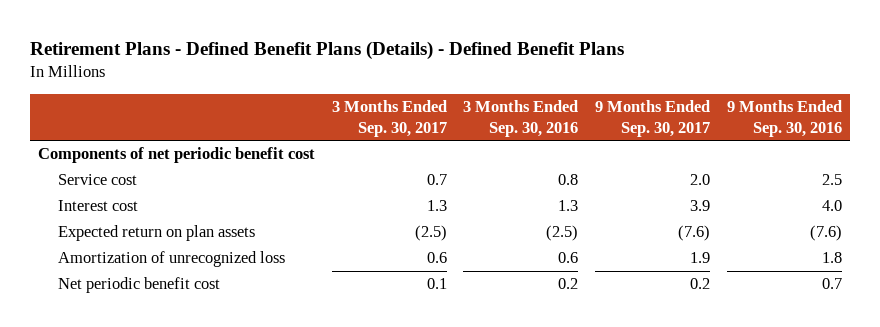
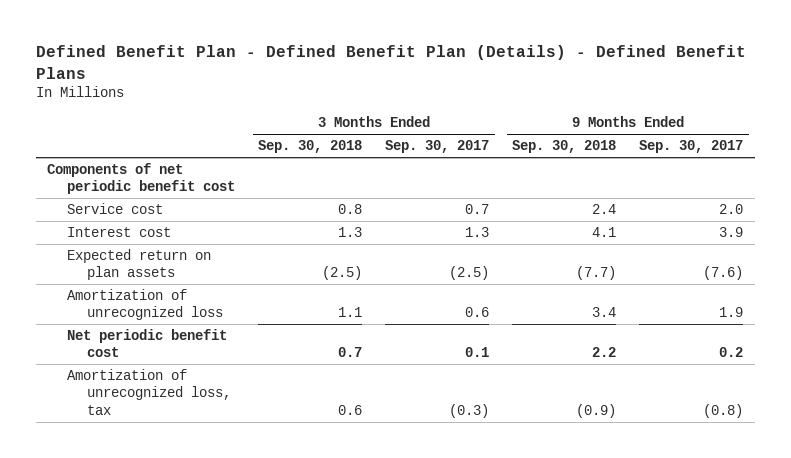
[29,41,624,61] Retirement Plans - Defined Benefit Plans (Details) - Defined Benefit Plans -> [35,45,746,79] Defined Benefit Plan - Defined Benefit Plan (Details) - Defined Benefit Plans
[463,100,579,137] 3 Months Ended Sep. 30, 2016 -> none
[726,100,842,137] 9 Months Ended Sep. 30, 2016 -> none
none -> [258,140,363,154] Sep. 30, 2018
none -> [512,140,617,154] Sep. 30, 2018
none -> [67,369,232,415] Amortization of unrecognized loss, tax

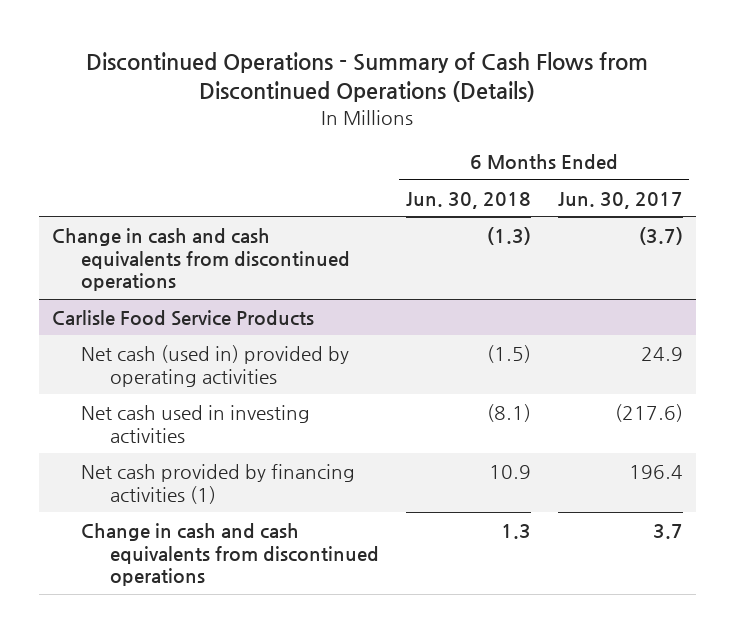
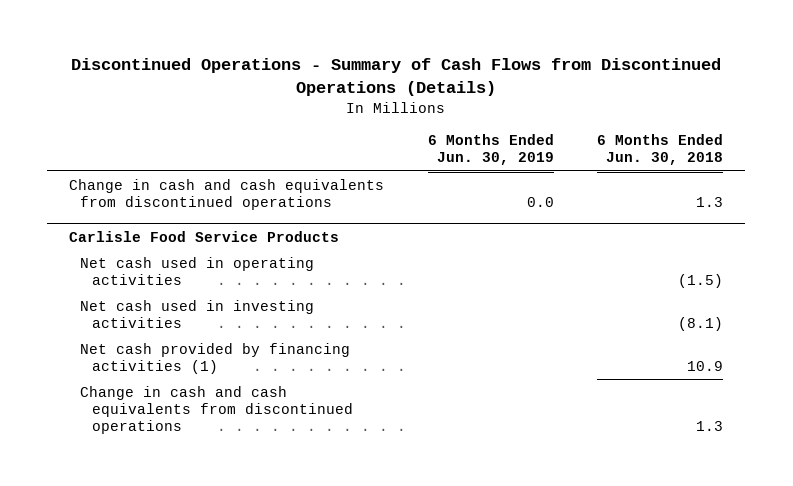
[557,191,683,209] Jun. 30, 2017 -> none
none -> [427,134,554,166] 6 Months Ended Jun. 30, 2019
[486,226,531,245] (1.3) -> [696,197,724,208] 1.3
[81,344,350,387] Net cash (used in) provided by operating activities -> [80,257,315,286] Net cash used in operating activities

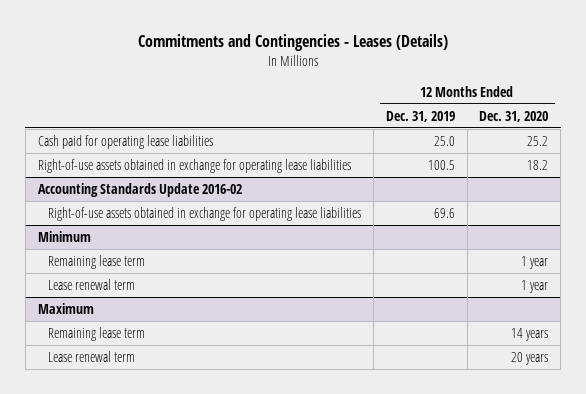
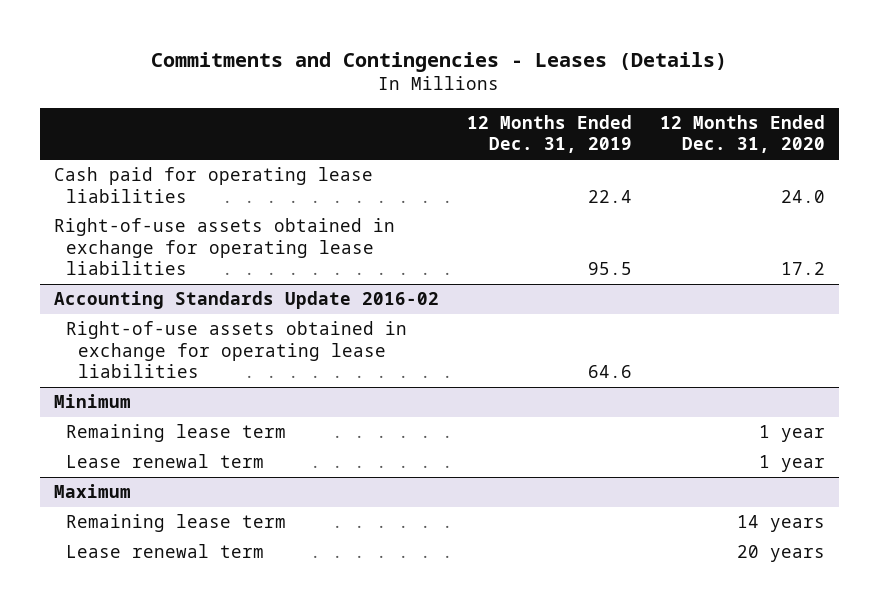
[433,135,455,146] 25.0 -> [587,189,632,203] 22.4
[527,135,549,146] 25.2 -> [781,189,826,203] 24.0
[427,159,455,170] 100.5 -> [587,261,632,275] 95.5
[527,159,549,170] 18.2 -> [781,261,826,275] 17.2
[433,207,455,218] 69.6 -> [587,364,632,378] 64.6

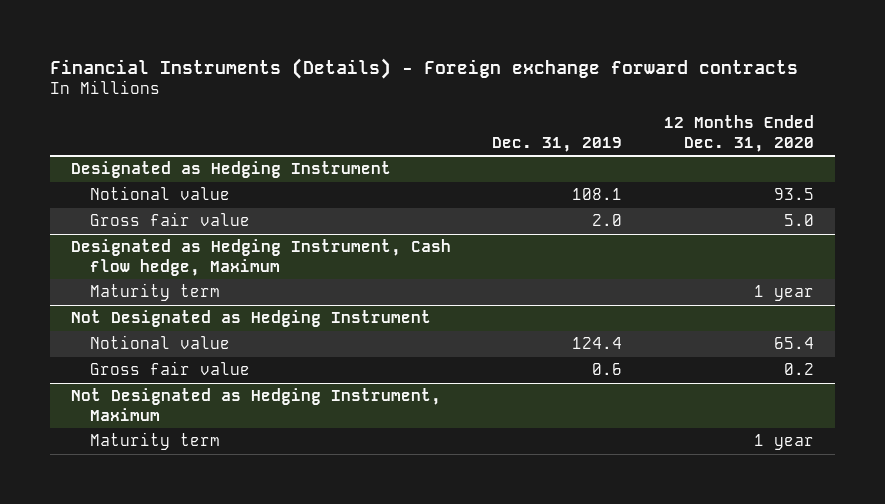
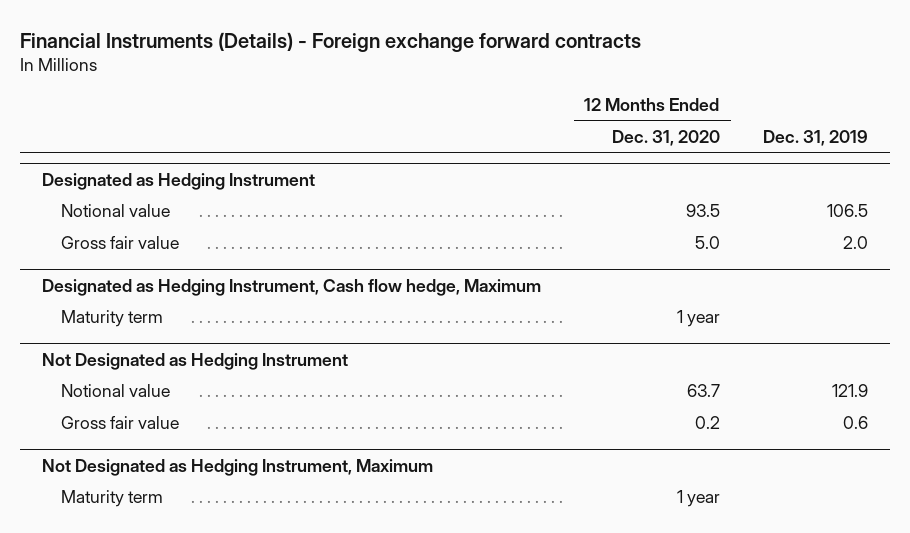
[572,188,623,201] 108.1 -> [827,204,869,218] 106.5
[572,337,623,350] 124.4 -> [832,384,869,398] 121.9
[773,337,814,350] 65.4 -> [686,384,720,398] 63.7

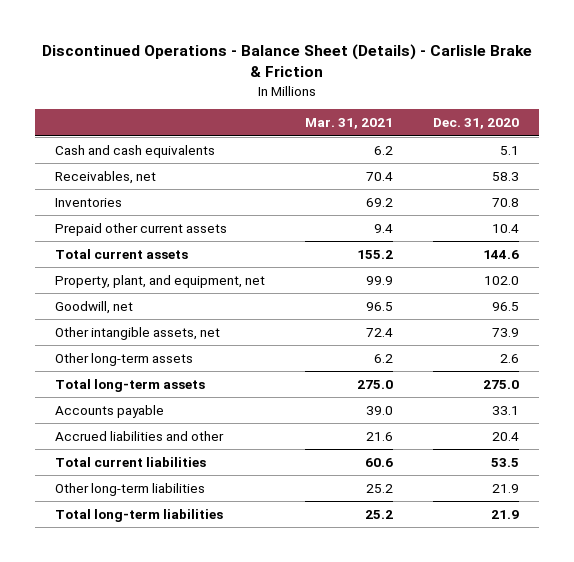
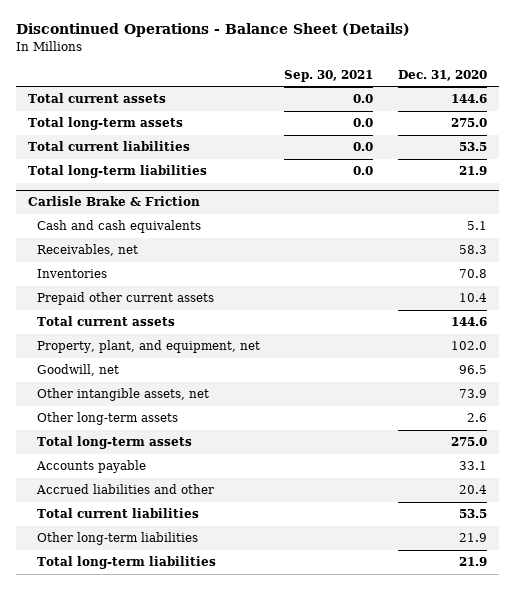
[41,44,532,78] Discontinued Operations - Balance Sheet (Details) - Carlisle Brake & Friction -> [15,23,410,38] Discontinued Operations - Balance Sheet (Details)
[304,118,393,130] Mar. 31, 2021 -> none
none -> [284,69,374,82] Sep. 30, 2021
none -> [27,93,166,104] Total current assets
none -> [27,117,183,131] Total long-term assets
none -> [27,141,190,152] Total current liabilities
none -> [27,165,207,179] Total long-term liabilities
none -> [27,196,200,207] Carlisle Brake & Friction

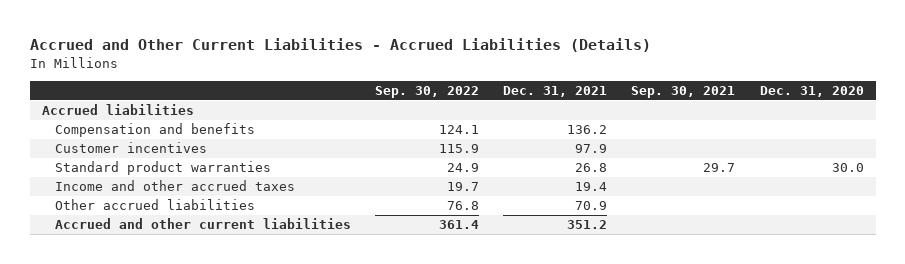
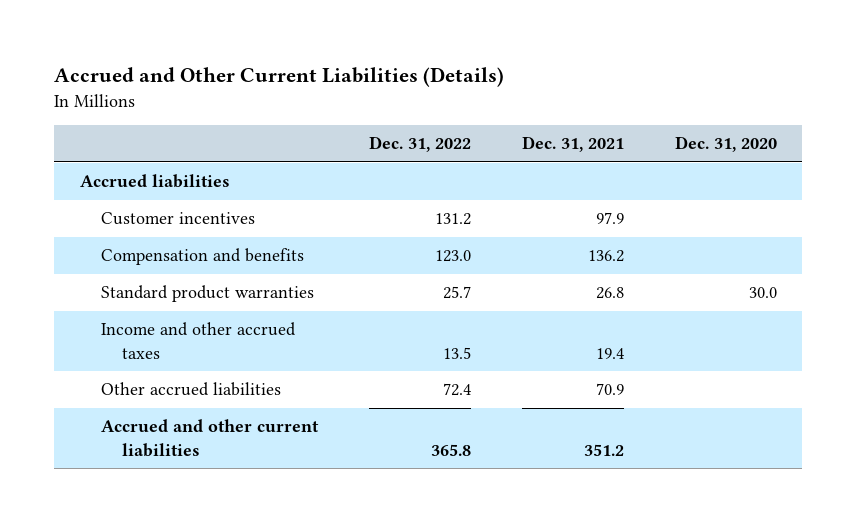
[29,38,651,53] Accrued and Other Current Liabilities - Accrued Liabilities (Details) -> [54,67,505,88] Accrued and Other Current Liabilities (Details)
[375,86,480,99] Sep. 30, 2022 -> none
[631,86,736,99] Sep. 30, 2021 -> none
none -> [368,136,471,153] Dec. 31, 2022
[55,123,256,138] Compensation and benefits -> [100,248,304,266] Compensation and benefits

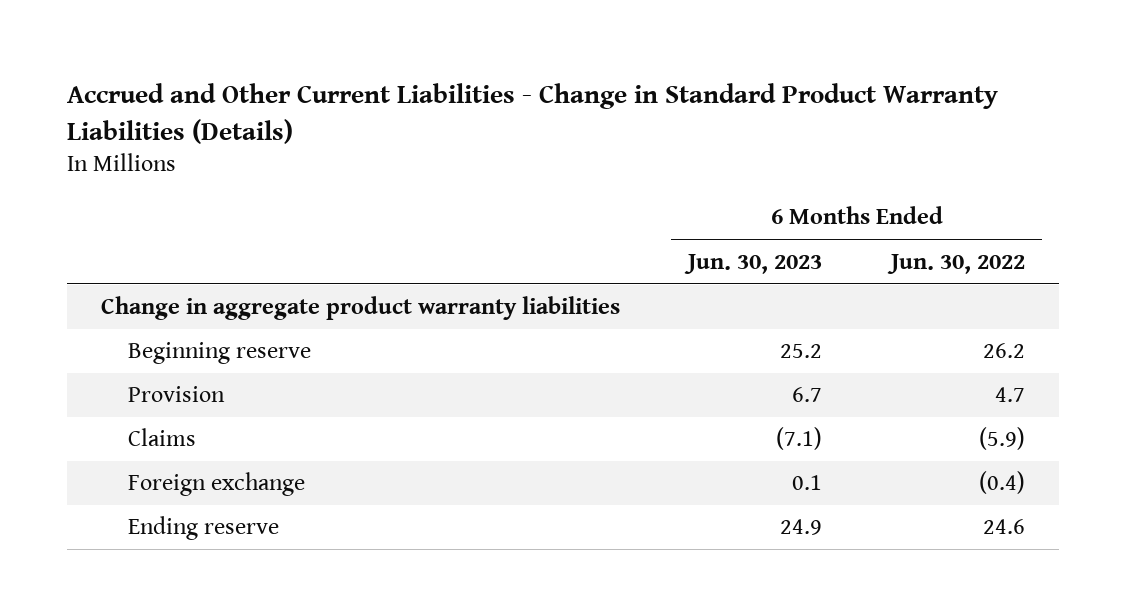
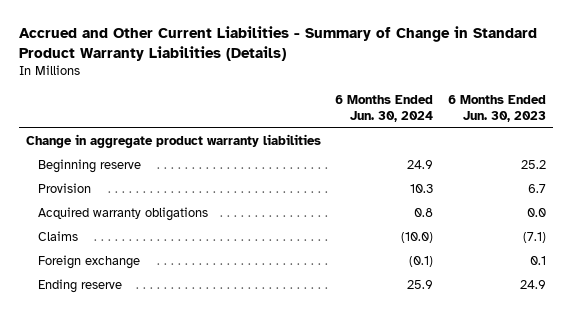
[66,83,998,144] Accrued and Other Current Liabilities - Change in Standard Product Warranty Liabilities (Details) -> [18,26,537,61] Accrued and Other Current Liabilities - Summary of Change in Standard Product Warranty Liabilities (Details)
[886,253,1025,274] Jun. 30, 2022 -> none
none -> [335,94,434,122] 6 Months Ended Jun. 30, 2024
none -> [37,207,208,222] Acquired warranty obligations

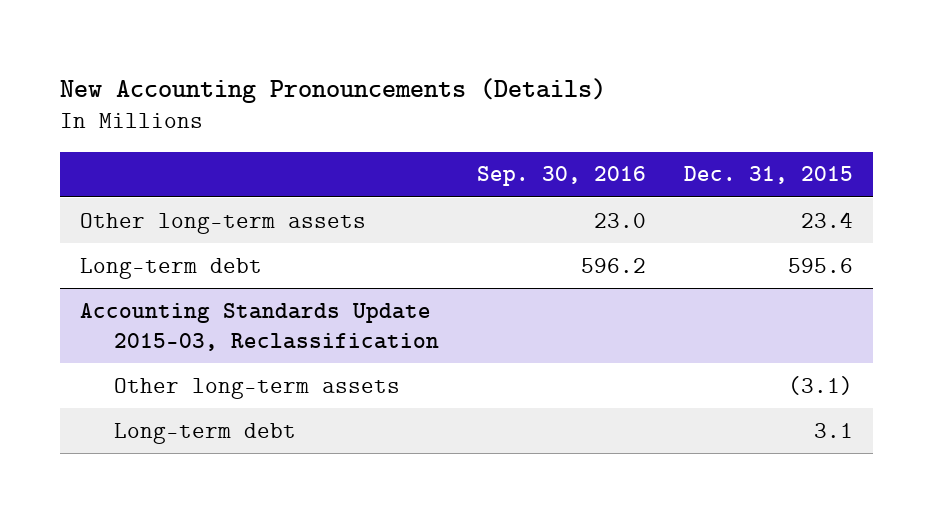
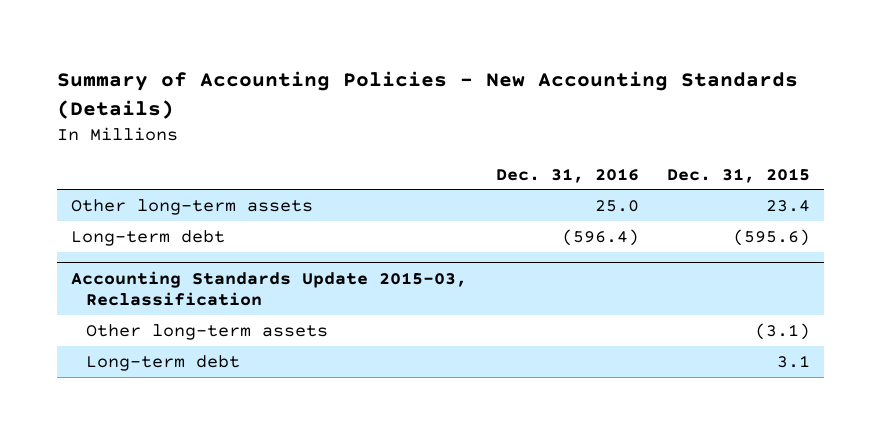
[60,77,607,103] New Accounting Pronouncements (Details) -> [57,71,799,120] Summary of Accounting Policies - New Accounting Standards (Details)
[477,166,647,187] Sep. 30, 2016 -> none
none -> [495,167,639,183] Dec. 31, 2016
[788,257,854,273] 595.6 -> [732,228,810,246] (595.6)

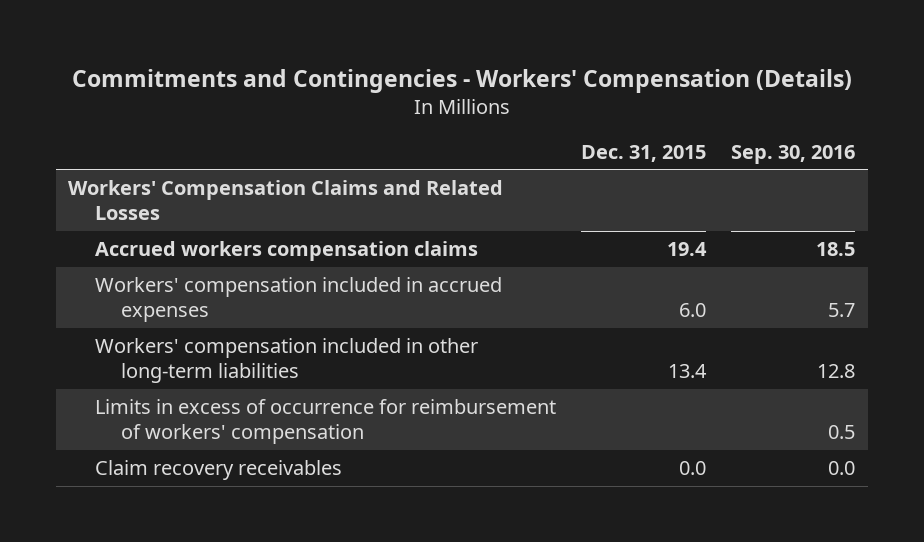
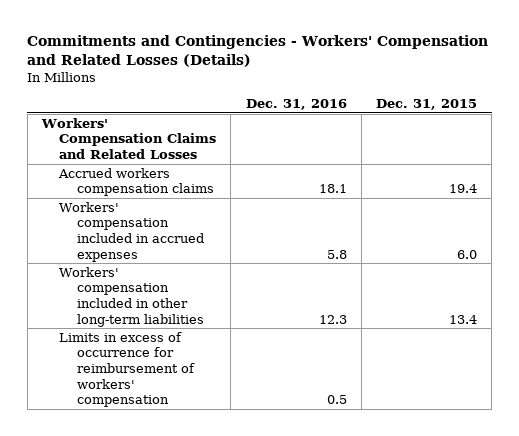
[71,68,852,93] Commitments and Contingencies - Workers' Compensation (Details) -> [27,35,489,68] Commitments and Contingencies - Workers' Compensation and Related Losses (Details)
[731,144,856,164] Sep. 30, 2016 -> none
none -> [245,99,347,111] Dec. 31, 2016
[94,460,342,481] Claim recovery receivables -> none

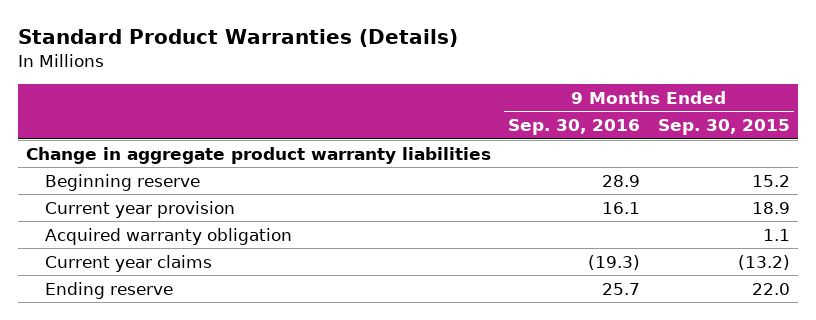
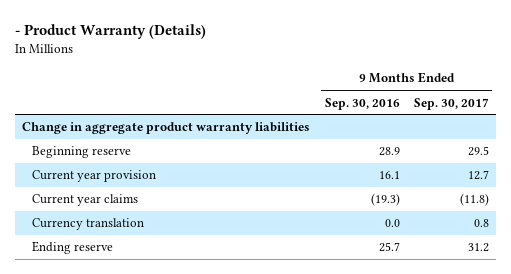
[17,29,458,48] Standard Product Warranties (Details) -> [15,24,207,40] - Product Warranty (Details)
[657,119,790,136] Sep. 30, 2015 -> none
none -> [413,97,489,110] Sep. 30, 2017
[44,227,292,245] Acquired warranty obligation -> none
none -> [31,218,144,231] Currency translation

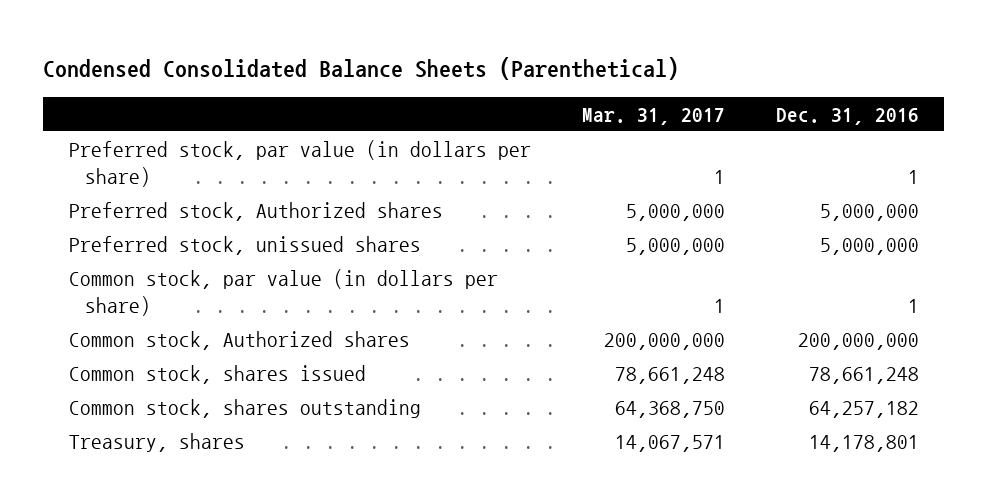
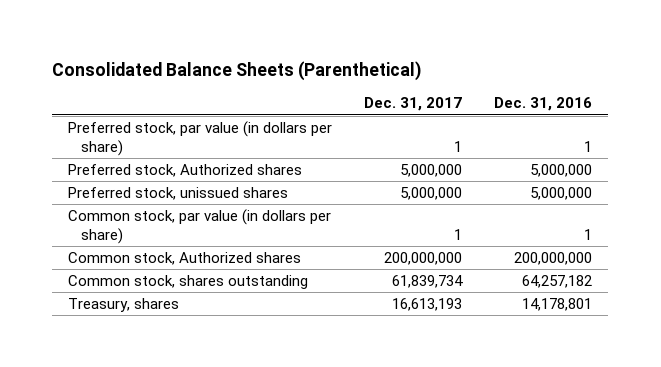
[43,56,680,80] Condensed Consolidated Balance Sheets (Parenthetical) -> [52,61,422,82] Consolidated Balance Sheets (Parenthetical)
[581,107,725,125] Mar. 31, 2017 -> none
none -> [364,97,463,112] Dec. 31, 2017
[68,364,366,384] Common stock, shares issued -> none

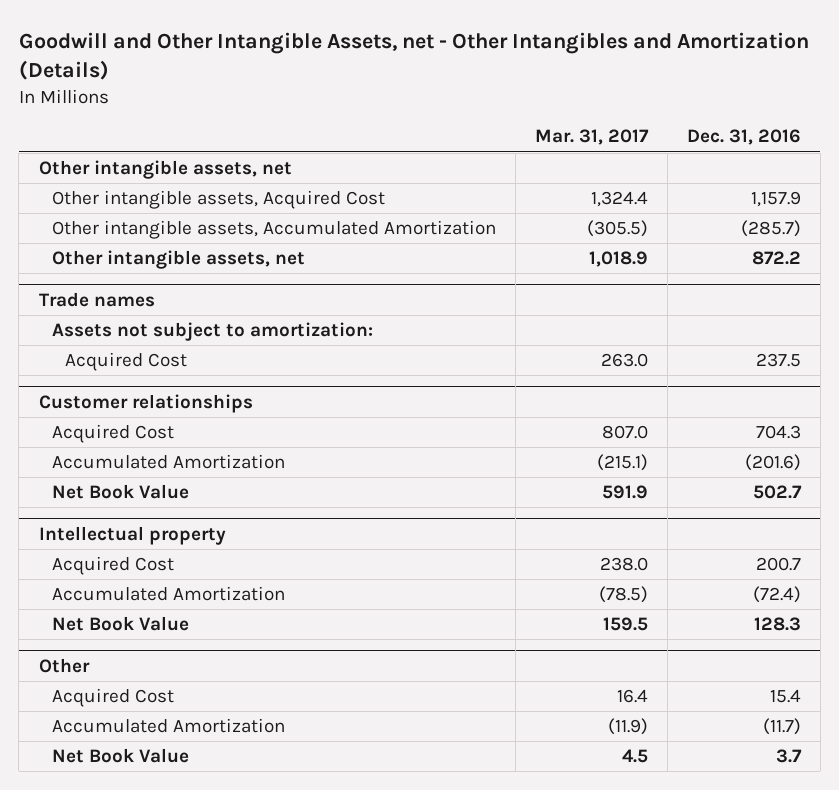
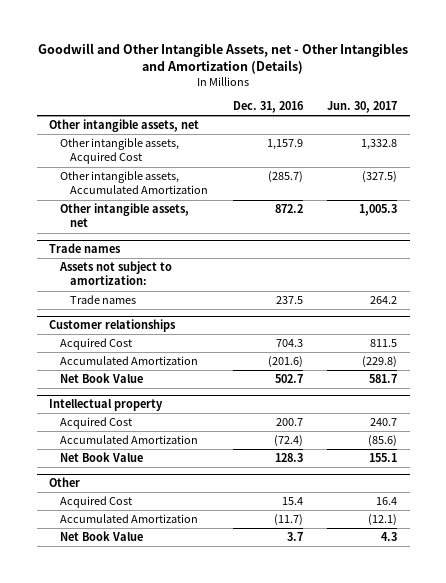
[534,129,649,146] Mar. 31, 2017 -> none
none -> [327,101,398,114] Jun. 30, 2017
[65,351,188,371] Acquired Cost -> [69,295,136,305] Trade names

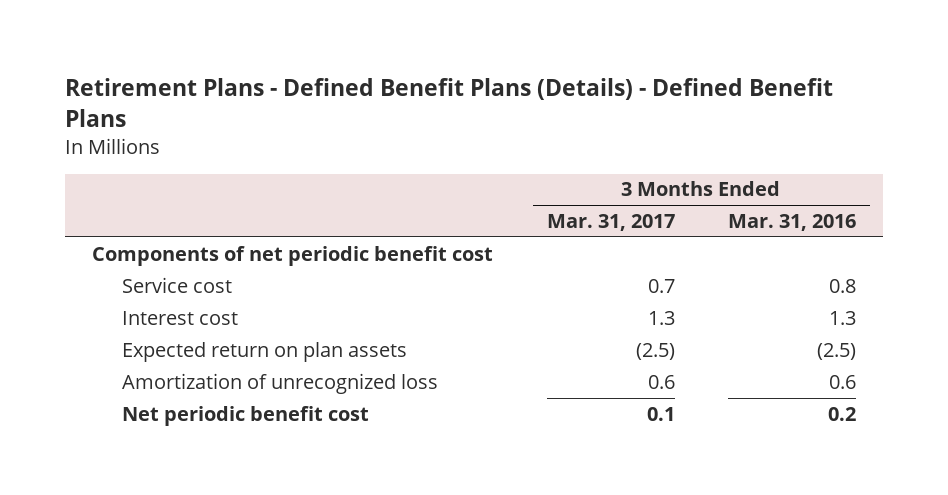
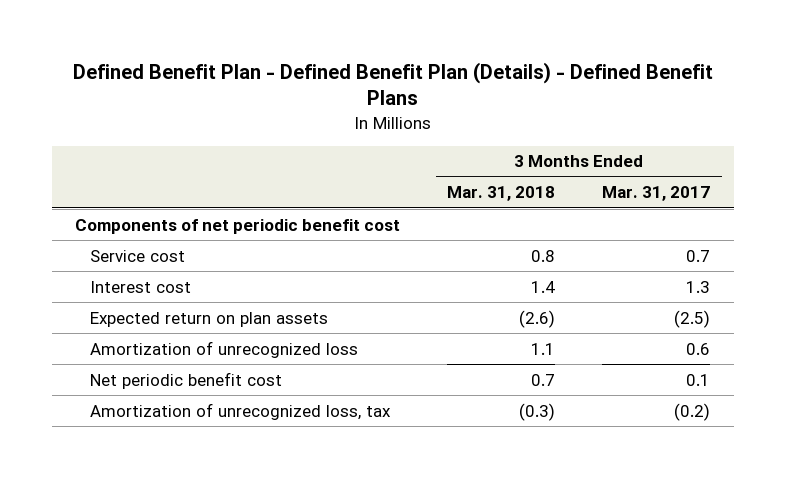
[65,77,834,127] Retirement Plans - Defined Benefit Plans (Details) - Defined Benefit Plans -> [72,61,713,106] Defined Benefit Plan - Defined Benefit Plan (Details) - Defined Benefit Plans
[728,214,857,232] Mar. 31, 2016 -> none
none -> [447,186,556,202] Mar. 31, 2018
none -> [90,402,392,420] Amortization of unrecognized loss, tax

